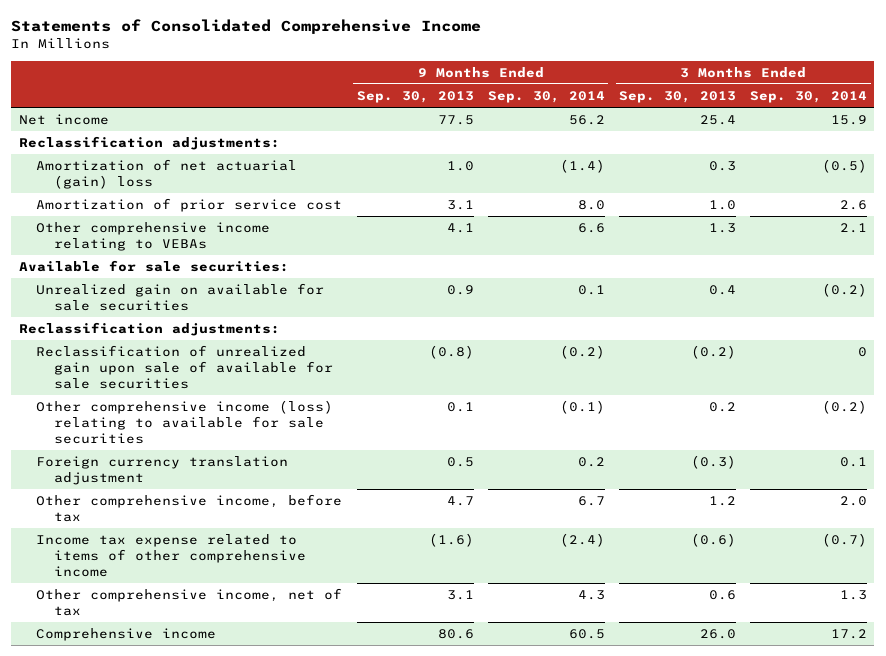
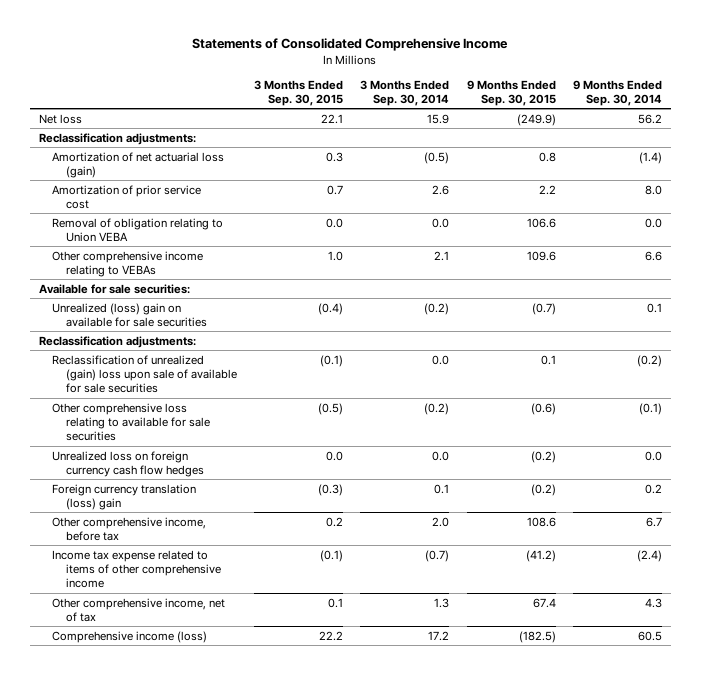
[356,91,474,104] Sep. 30, 2013 -> none
[619,91,737,104] Sep. 30, 2013 -> none
none -> [254,79,344,106] 3 Months Ended Sep. 30, 2015
none -> [466,79,556,106] 9 Months Ended Sep. 30, 2015
[18,114,109,126] Net income -> [38,113,82,124] Net loss
[36,159,298,189] Amortization of net actuarial (gain) loss -> [52,151,225,178] Amortization of net actuarial loss (gain)
none -> [52,217,224,242] Removal of obligation relating to Union VEBA
[36,283,325,311] Unrealized gain on available for sale securities -> [52,302,207,327] Unrealized (loss) gain on available for sale securities
[36,345,334,389] Reclassification of unrealized gain upon sale of available for sale securities -> [52,354,237,394] Reclassification of unrealized (gain) loss upon sale of available for sale securities
[858,347,868,358] 0 -> [432,354,450,365] 0.0
[36,400,334,444] Other comprehensive income (loss) relating to available for sale securities -> [52,402,210,442] Other comprehensive loss relating to available for sale securities
none -> [52,450,204,477] Unrealized loss on foreign currency cash flow hedges
[36,456,289,485] Foreign currency translation adjustment -> [52,483,197,510] Foreign currency translation (loss) gain
[36,628,217,642] Comprehensive income -> [52,630,208,643] Comprehensive income (loss)

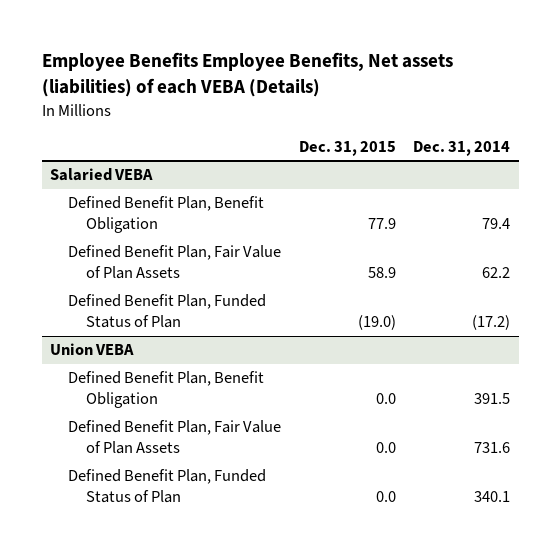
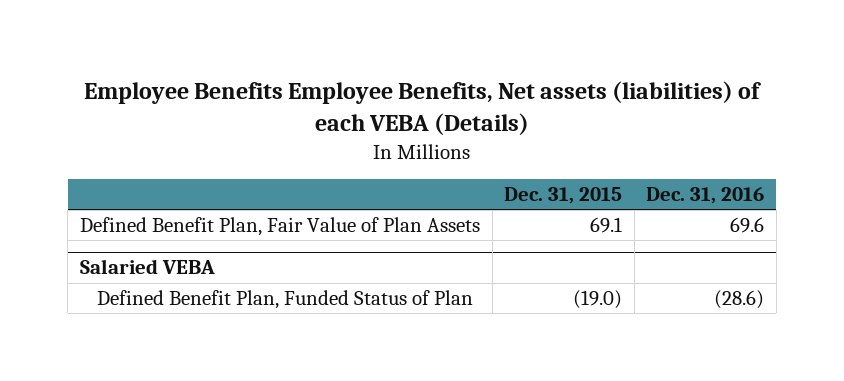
[412,140,510,156] Dec. 31, 2014 -> none
none -> [646,187,765,205] Dec. 31, 2016
none -> [79,217,480,237] Defined Benefit Plan, Fair Value of Plan Assets
[68,196,265,234] Defined Benefit Plan, Benefit Obligation -> none
[68,245,282,280] Defined Benefit Plan, Fair Value of Plan Assets -> none
[50,343,135,356] Union VEBA -> none
[68,371,265,409] Defined Benefit Plan, Benefit Obligation -> none
[68,420,282,455] Defined Benefit Plan, Fair Value of Plan Assets -> none
[68,469,267,504] Defined Benefit Plan, Funded Status of Plan -> none

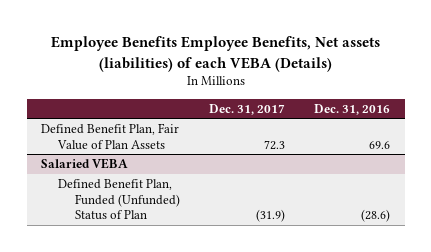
[504,187,623,205] Dec. 31, 2015 -> none
none -> [209,103,286,115] Dec. 31, 2017
[96,290,473,310] Defined Benefit Plan, Funded Status of Plan -> [58,179,181,220] Defined Benefit Plan, Funded (Unfunded) Status of Plan

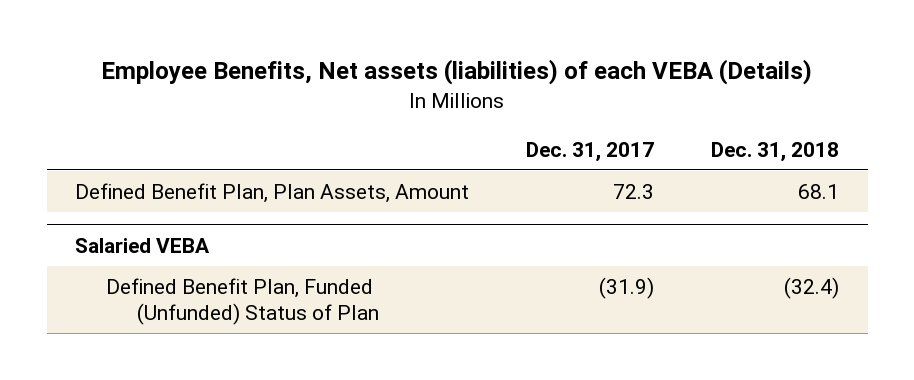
[50,36,380,72] Employee Benefits Employee Benefits, Net assets (liabilities) of each VEBA (Details) -> [101,59,813,86] Employee Benefits, Net assets (liabilities) of each VEBA (Details)
[314,103,391,115] Dec. 31, 2016 -> none
none -> [711,141,840,162] Dec. 31, 2018
[41,123,180,150] Defined Benefit Plan, Fair Value of Plan Assets -> [75,183,470,204] Defined Benefit Plan, Plan Assets, Amount

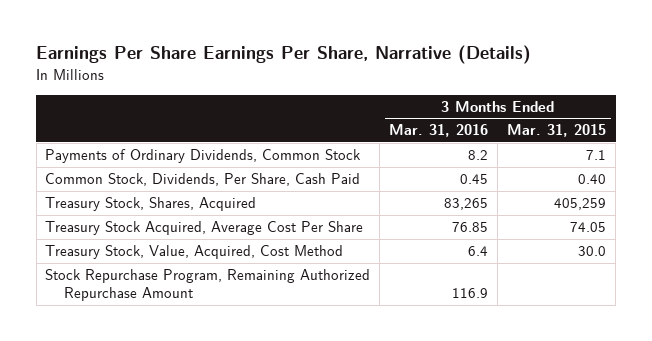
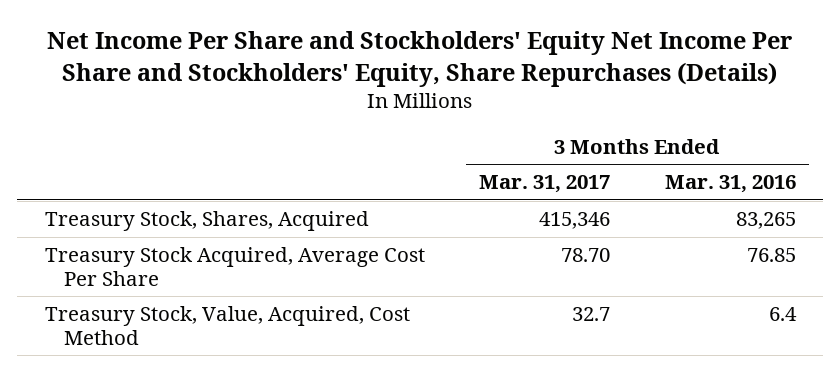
[36,45,532,65] Earnings Per Share Earnings Per Share, Narrative (Details) -> [47,30,793,87] Net Income Per Share and Stockholders' Equity Net Income Per Share and Stockholders' Equity, Share Repurchases (Details)
[507,124,607,138] Mar. 31, 2015 -> none
none -> [479,175,611,194] Mar. 31, 2017
[45,149,362,164] Payments of Ordinary Dividends, Common Stock -> none
[45,173,361,187] Common Stock, Dividends, Per Share, Cash Paid -> none
[45,269,371,302] Stock Repurchase Program, Remaining Authorized Repurchase Amount -> none

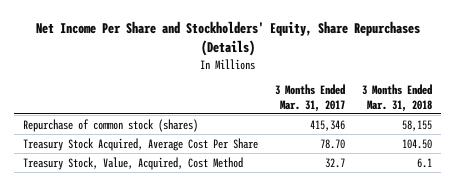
[47,30,793,87] Net Income Per Share and Stockholders' Equity Net Income Per Share and Stockholders' Equity, Share Repurchases (Details) -> [35,21,420,57] Net Income Per Share and Stockholders' Equity, Share Repurchases (Details)
[664,175,796,194] Mar. 31, 2016 -> none
none -> [362,84,433,112] 3 Months Ended Mar. 31, 2018
[44,211,369,232] Treasury Stock, Shares, Acquired -> [23,118,199,132] Repurchase of common stock (shares)

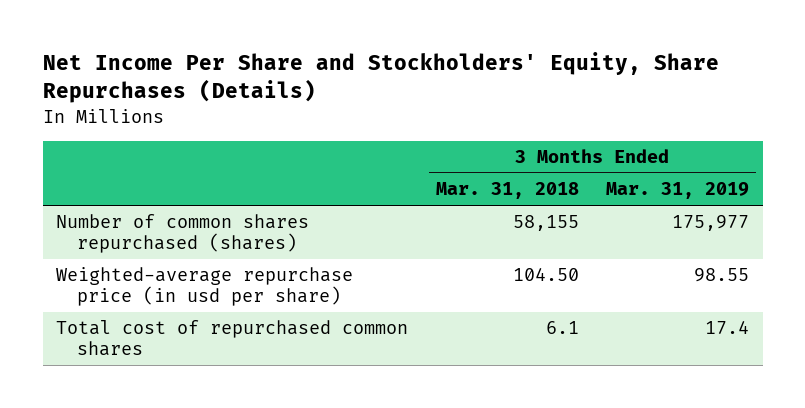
[275,84,346,112] 3 Months Ended Mar. 31, 2017 -> none
none -> [606,182,750,200] Mar. 31, 2019
[23,118,199,132] Repurchase of common stock (shares) -> [56,214,310,254] Number of common shares repurchased (shares)
[23,137,259,151] Treasury Stock Acquired, Average Cost Per Share -> [56,267,354,307] Weighted-average repurchase price (in usd per share)
[23,156,244,170] Treasury Stock, Value, Acquired, Cost Method -> [56,320,409,357] Total cost of repurchased common shares

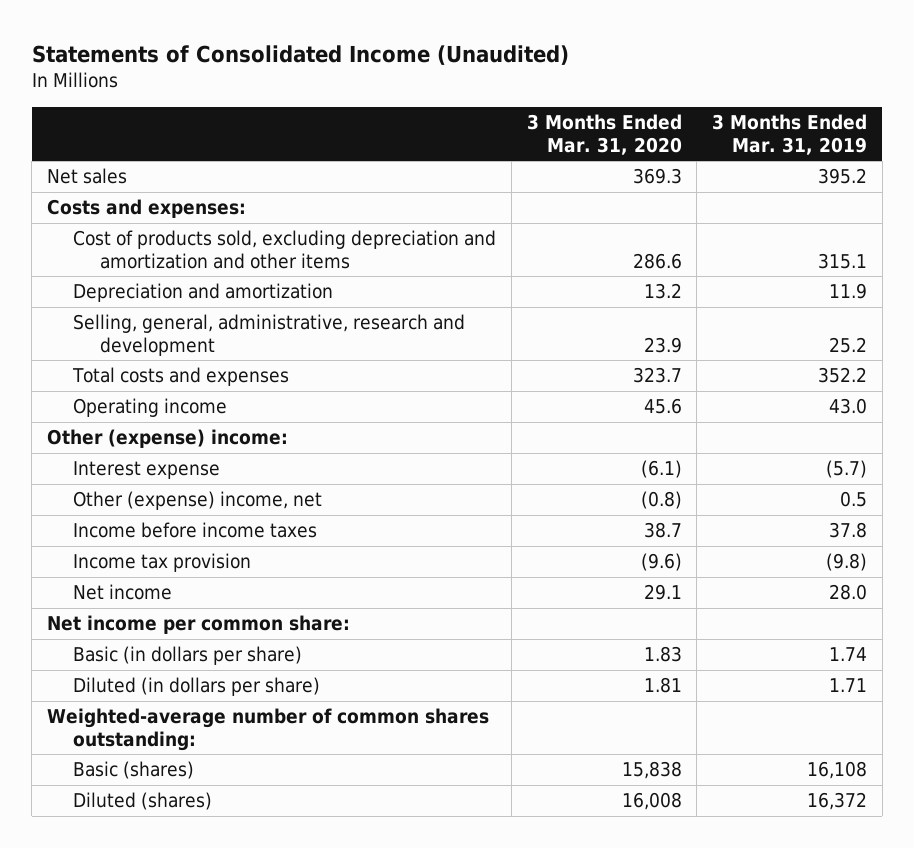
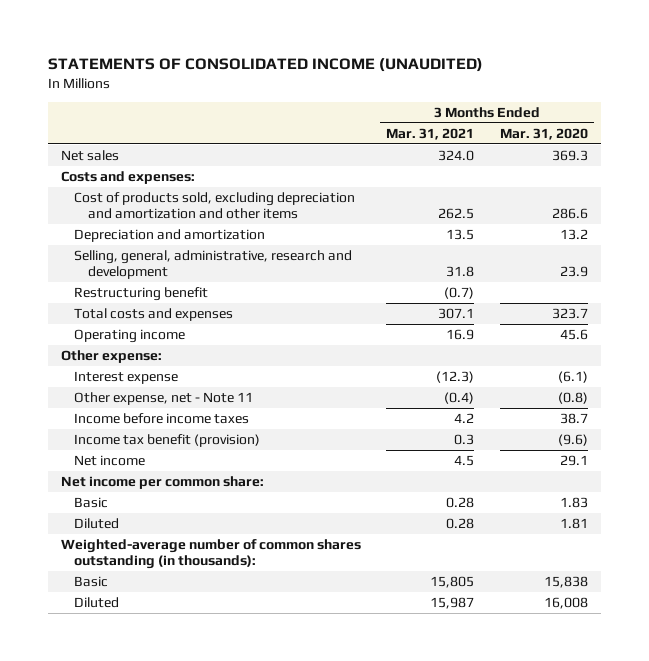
[31,44,569,65] Statements of Consolidated Income (Unaudited) -> [47,58,483,73] STATEMENTS OF CONSOLIDATED INCOME (UNAUDITED)
[711,114,867,155] 3 Months Ended Mar. 31, 2019 -> none
none -> [386,127,475,140] Mar. 31, 2021
none -> [74,286,209,301] Restructuring benefit
[46,429,288,449] Other (expense) income: -> [60,349,162,363] Other expense:
[73,491,323,511] Other (expense) income, net -> [74,391,254,405] Other expense, net - Note 11
[73,553,252,573] Income tax provision -> [74,433,261,447] Income tax benefit (provision)
[73,646,303,666] Basic (in dollars per share) -> [74,496,109,508] Basic
[73,677,321,697] Diluted (in dollars per share) -> [74,517,120,529] Diluted
[46,708,489,751] Weighted-average number of common shares outstanding: -> [60,538,361,569] Weighted-average number of common shares outstanding (in thousands):
[73,761,195,780] Basic (shares) -> [74,575,109,587] Basic
[73,792,213,811] Diluted (shares) -> [74,596,120,608] Diluted

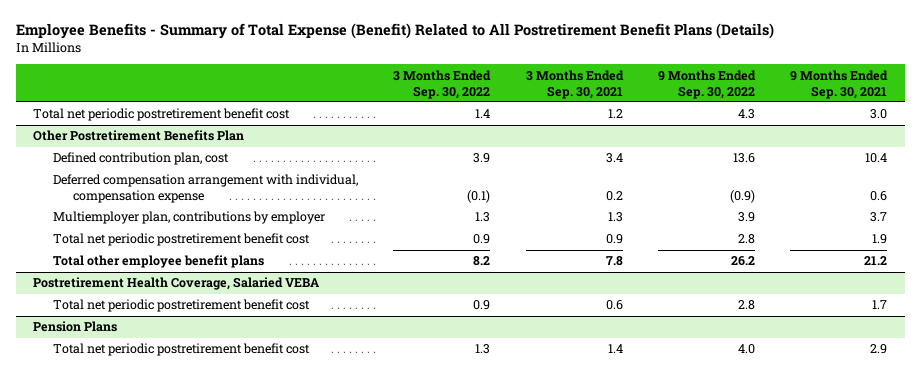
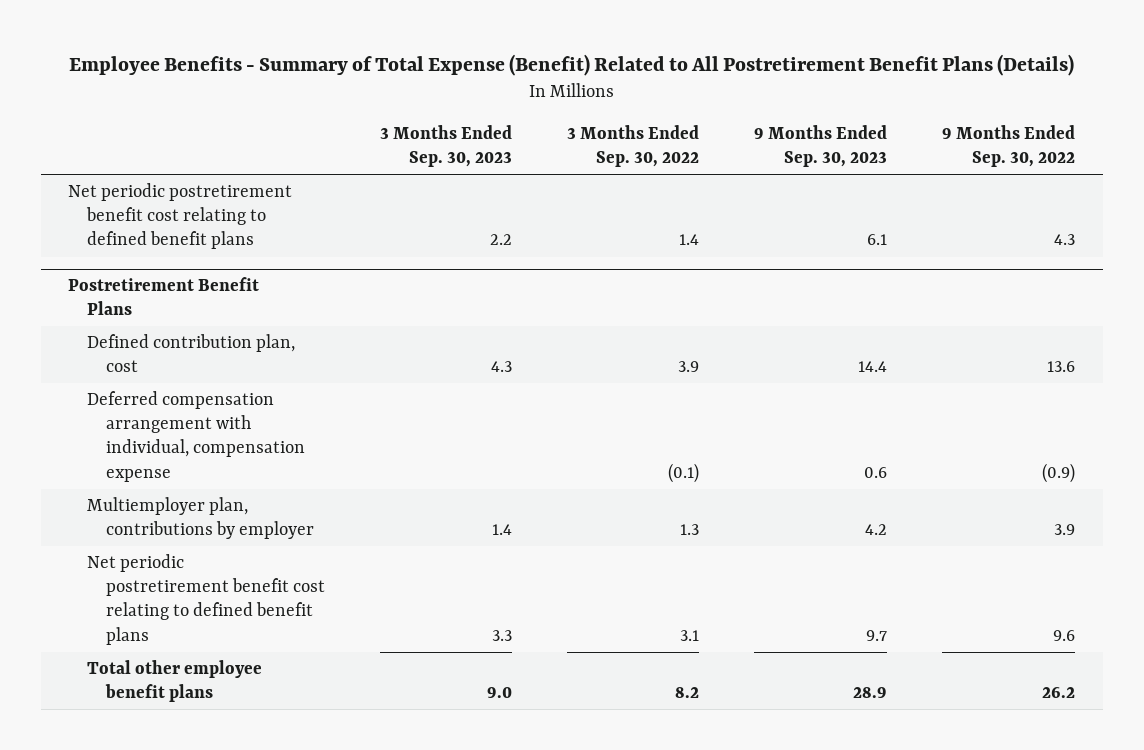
[525,69,624,99] 3 Months Ended Sep. 30, 2021 -> none
[790,69,889,99] 9 Months Ended Sep. 30, 2021 -> none
none -> [380,124,513,167] 3 Months Ended Sep. 30, 2023
none -> [754,124,888,167] 9 Months Ended Sep. 30, 2023
[33,108,291,122] Total net periodic postretirement benefit cost -> [68,183,293,250] Net periodic postretirement benefit cost relating to defined benefit plans
[33,130,245,142] Other Postretirement Benefits Plan -> [68,277,260,316] Postretirement Benefit Plans
[53,233,311,247] Total net periodic postretirement benefit cost -> [87,554,326,645] Net periodic postretirement benefit cost relating to defined benefit plans
[473,234,491,245] 0.9 -> [680,629,700,641] 3.1
[738,234,756,245] 2.8 -> [1053,629,1076,641] 9.6
[33,277,320,291] Postretirement Health Coverage, Salaried VEBA -> none
[53,299,311,313] Total net periodic postretirement benefit cost -> none
[33,321,118,333] Pension Plans -> none
[53,343,311,357] Total net periodic postretirement benefit cost -> none

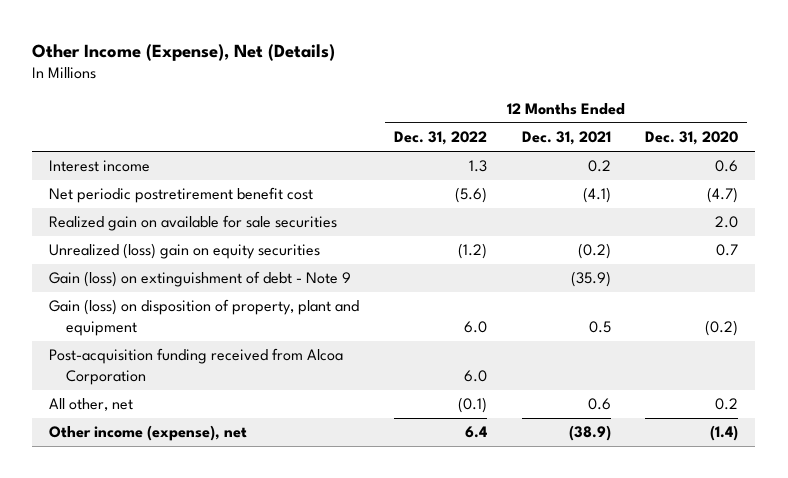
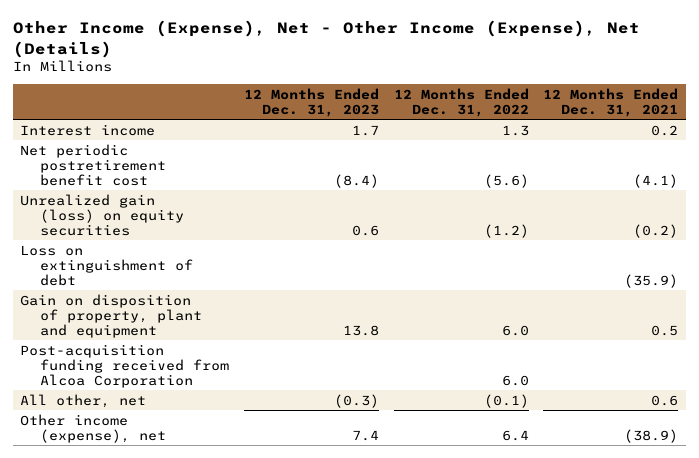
[32,43,336,61] Other Income (Expense), Net (Details) -> [12,20,640,58] Other Income (Expense), Net - Other Income (Expense), Net (Details)
[645,131,739,146] Dec. 31, 2020 -> none
none -> [243,87,379,118] 12 Months Ended Dec. 31, 2023
[49,215,338,232] Realized gain on available for sale securities -> none
[49,243,321,260] Unrealized (loss) gain on equity securities -> [20,193,185,236] Unrealized gain (loss) on equity securities
[49,271,352,288] Gain (loss) on extinguishment of debt - Note 9 -> [20,244,194,286] Loss on extinguishment of debt
[49,299,360,336] Gain (loss) on disposition of property, plant and equipment -> [20,293,203,338] Gain on disposition of property, plant and equipment

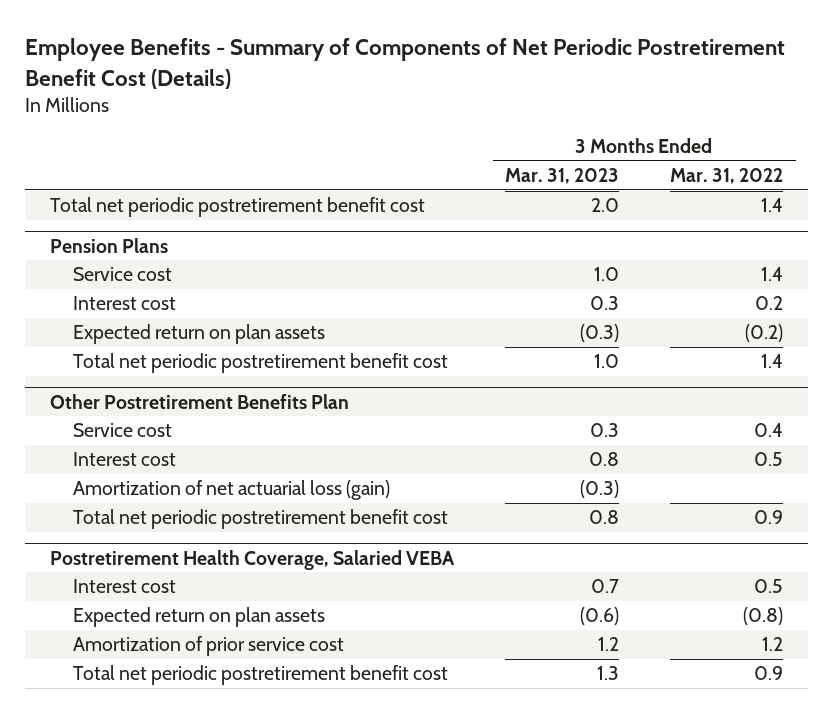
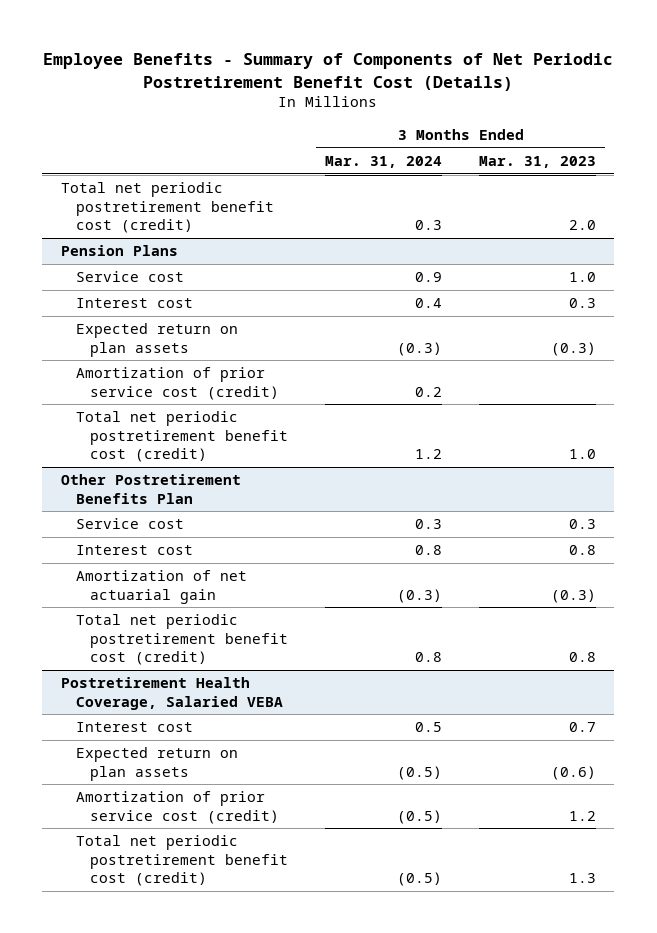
[670,168,784,185] Mar. 31, 2022 -> none
none -> [325,155,443,168] Mar. 31, 2024
[50,197,426,218] Total net periodic postretirement benefit cost -> [60,182,274,234] Total net periodic postretirement benefit cost (credit)
none -> [75,367,280,400] Amortization of prior service cost (credit)
[72,353,448,374] Total net periodic postretirement benefit cost -> [75,411,289,463] Total net periodic postretirement benefit cost (credit)
[72,480,390,501] Amortization of net actuarial loss (gain) -> [75,570,247,604] Amortization of net actuarial gain
[72,509,448,530] Total net periodic postretirement benefit cost -> [75,614,289,666] Total net periodic postretirement benefit cost (credit)
[72,636,344,657] Amortization of prior service cost -> [75,791,280,824] Amortization of prior service cost (credit)
[72,665,448,686] Total net periodic postretirement benefit cost -> [75,835,289,887] Total net periodic postretirement benefit cost (credit)

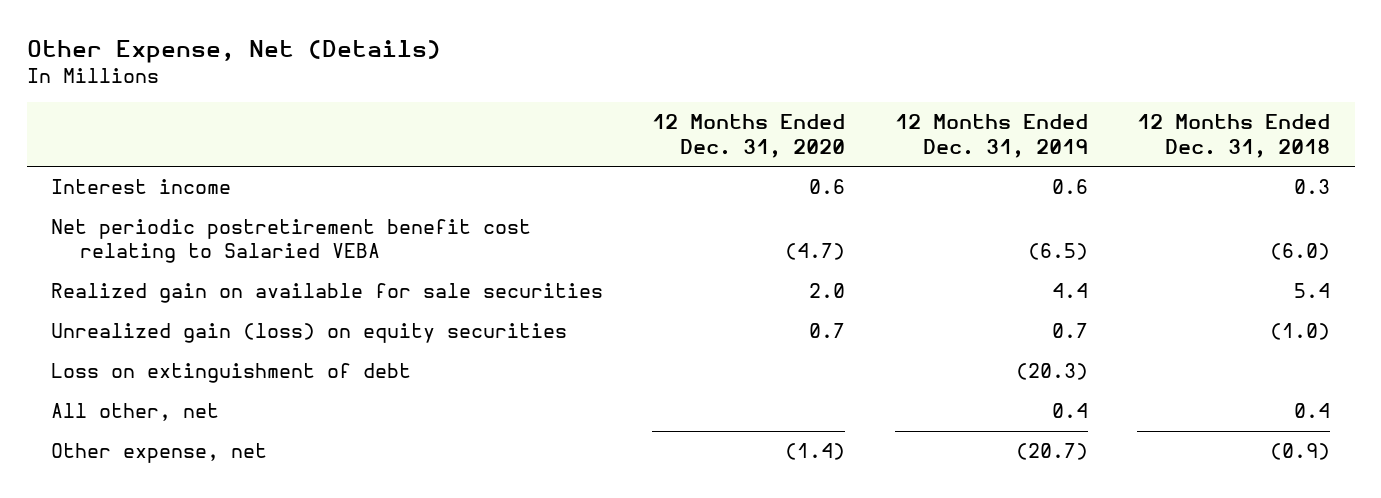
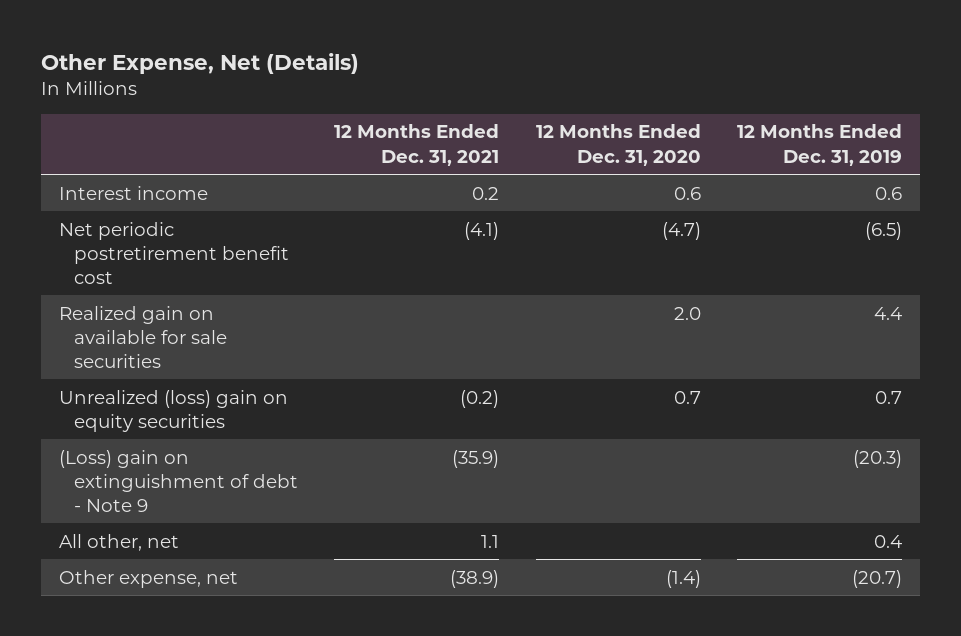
[1136,114,1330,158] 12 Months Ended Dec. 31, 2018 -> none
none -> [334,124,500,166] 12 Months Ended Dec. 31, 2021
[51,219,532,264] Net periodic postretirement benefit cost relating to Salaried VEBA -> [59,221,290,284] Net periodic postretirement benefit cost
[51,323,568,344] Unrealized gain (loss) on equity securities -> [59,389,289,432] Unrealized (loss) gain on equity securities
[51,363,412,384] Loss on extinguishment of debt -> [59,449,299,512] (Loss) gain on extinguishment of debt - Note 9

